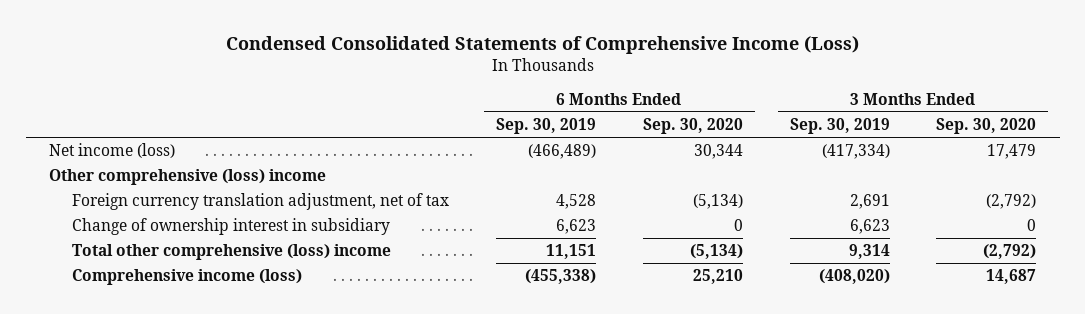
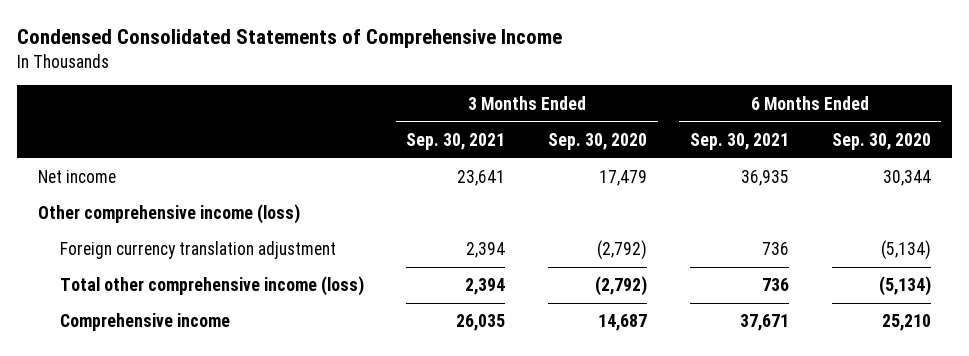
[225,36,859,55] Condensed Consolidated Statements of Comprehensive Income (Loss) -> [16,28,562,48] Condensed Consolidated Statements of Comprehensive Income
[496,118,597,135] Sep. 30, 2019 -> none
[789,118,890,135] Sep. 30, 2019 -> none
none -> [406,132,506,150] Sep. 30, 2021
none -> [689,132,789,150] Sep. 30, 2021
[72,218,391,236] Change of ownership interest in subsidiary -> none
[49,143,176,159] Net income (loss) -> [37,170,116,184] Net income
[49,169,327,186] Other comprehensive (loss) income -> [37,204,300,225] Other comprehensive income (loss)
[72,193,450,211] Foreign currency translation adjustment, net of tax -> [59,241,336,260] Foreign currency translation adjustment
[72,244,392,261] Total other comprehensive (loss) income -> [59,276,364,297] Total other comprehensive income (loss)
[72,269,303,286] Comprehensive income (loss) -> [59,313,230,332] Comprehensive income

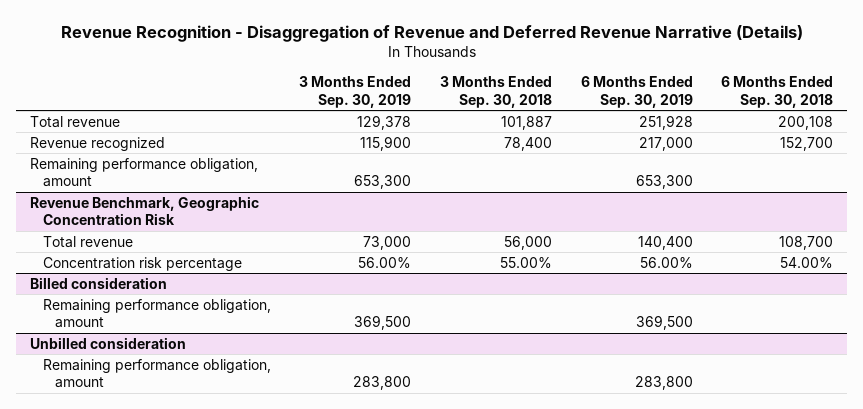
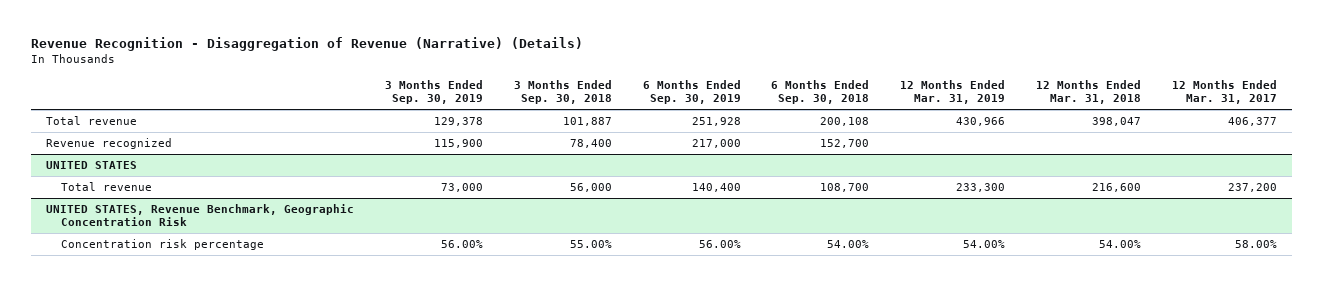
[60,25,803,43] Revenue Recognition - Disaggregation of Revenue and Deferred Revenue Narrative (Details) -> [30,37,583,52] Revenue Recognition - Disaggregation of Revenue (Narrative) (Details)
none -> [900,80,1006,105] 12 Months Ended Mar. 31, 2019
none -> [1036,80,1142,105] 12 Months Ended Mar. 31, 2018
none -> [1171,80,1277,105] 12 Months Ended Mar. 31, 2017
[30,157,259,188] Remaining performance obligation, amount -> none
[30,195,260,226] Revenue Benchmark, Geographic Concentration Risk -> none
none -> [46,161,138,170] UNITED STATES
none -> [46,204,355,227] UNITED STATES, Revenue Benchmark, Geographic Concentration Risk
[30,276,168,289] Billed consideration -> none
[42,298,271,329] Remaining performance obligation, amount -> none
[30,336,187,349] Unbilled consideration -> none
[42,358,271,389] Remaining performance obligation, amount -> none

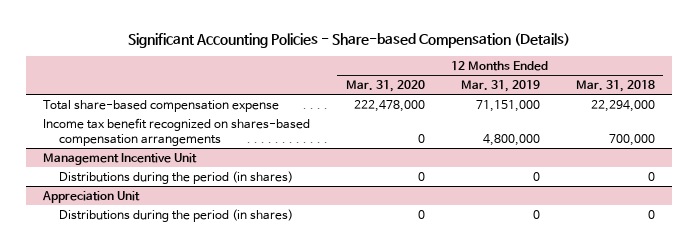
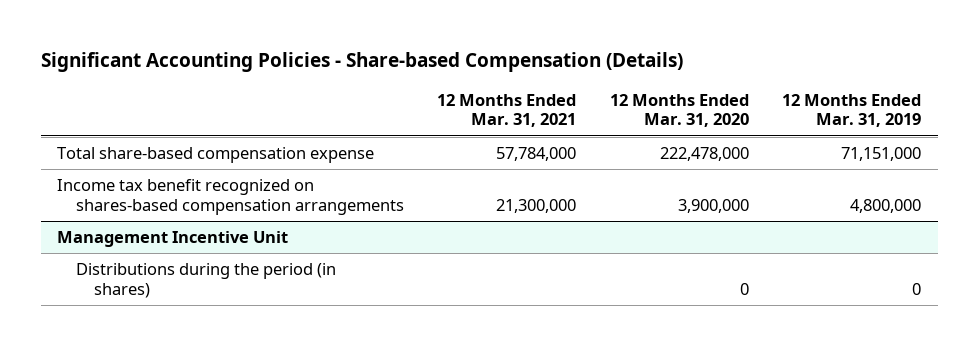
[575,79,655,92] Mar. 31, 2018 -> none
none -> [437,93,577,128] 12 Months Ended Mar. 31, 2021
[418,133,426,143] 0 -> [677,199,749,214] 3,900,000
[42,190,141,203] Appreciation Unit -> none
[59,208,294,222] Distributions during the period (in shares) -> none

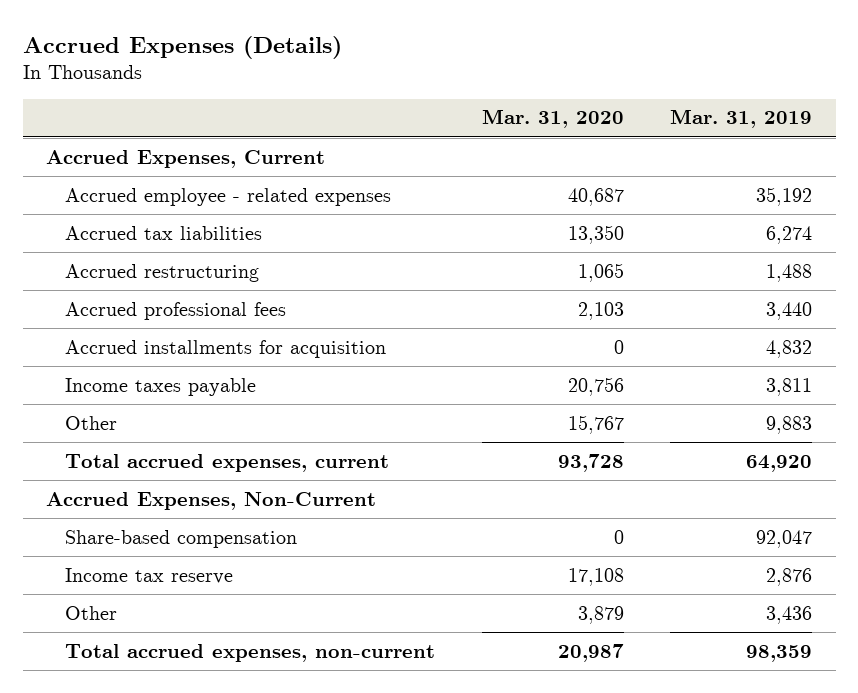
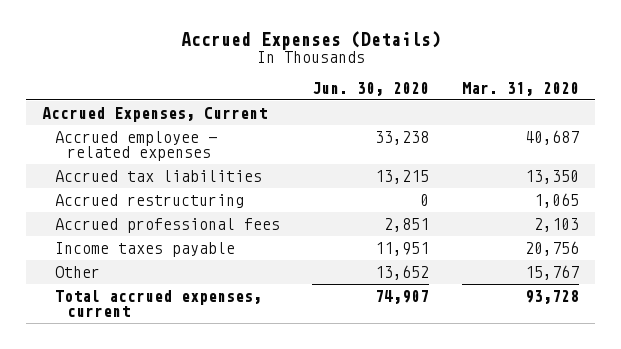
[670,109,813,129] Mar. 31, 2019 -> none
none -> [312,81,430,96] Jun. 30, 2020
[65,339,387,358] Accrued installments for acquisition -> none
[45,491,376,510] Accrued Expenses, Non-Current -> none
[65,529,298,548] Share-based compensation -> none
[65,567,234,584] Income tax reserve -> none
[65,605,118,620] Other -> none
[65,643,436,662] Total accrued expenses, non-current -> none

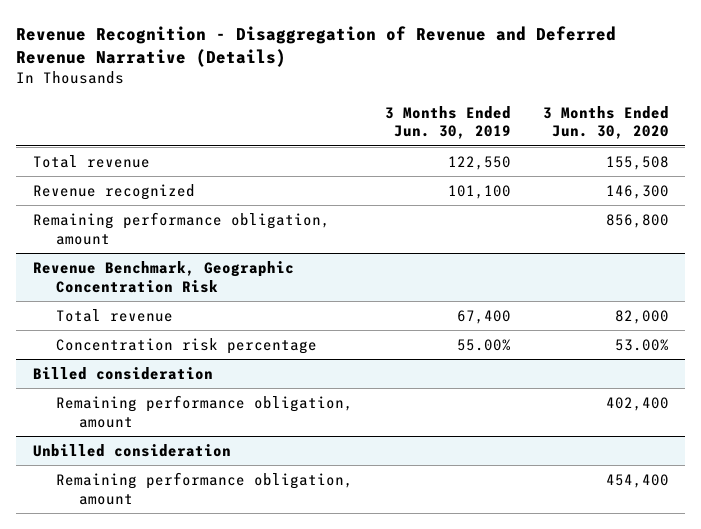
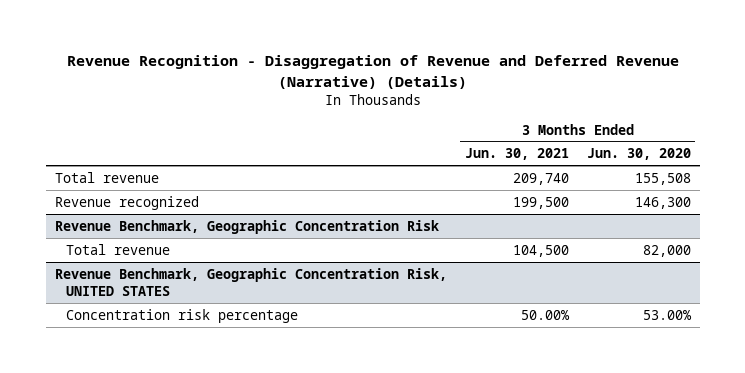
[16,25,617,67] Revenue Recognition - Disaggregation of Revenue and Deferred Revenue Narrative (Details) -> [66,55,679,89] Revenue Recognition - Disaggregation of Revenue and Deferred Revenue (Narrative) (Details)
[384,105,511,140] 3 Months Ended Jun. 30, 2019 -> none
none -> [464,148,569,161] Jun. 30, 2021
[32,211,330,245] Remaining performance obligation, amount -> none
none -> [54,267,447,296] Revenue Benchmark, Geographic Concentration Risk, UNITED STATES
[32,366,213,380] Billed consideration -> none
[55,394,353,428] Remaining performance obligation, amount -> none
[32,443,231,457] Unbilled consideration -> none
[55,471,353,505] Remaining performance obligation, amount -> none

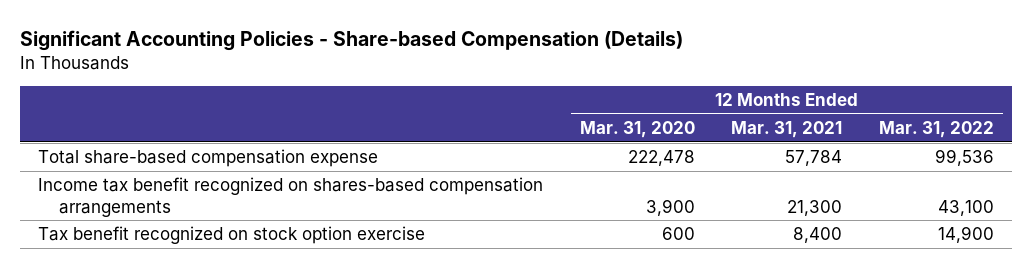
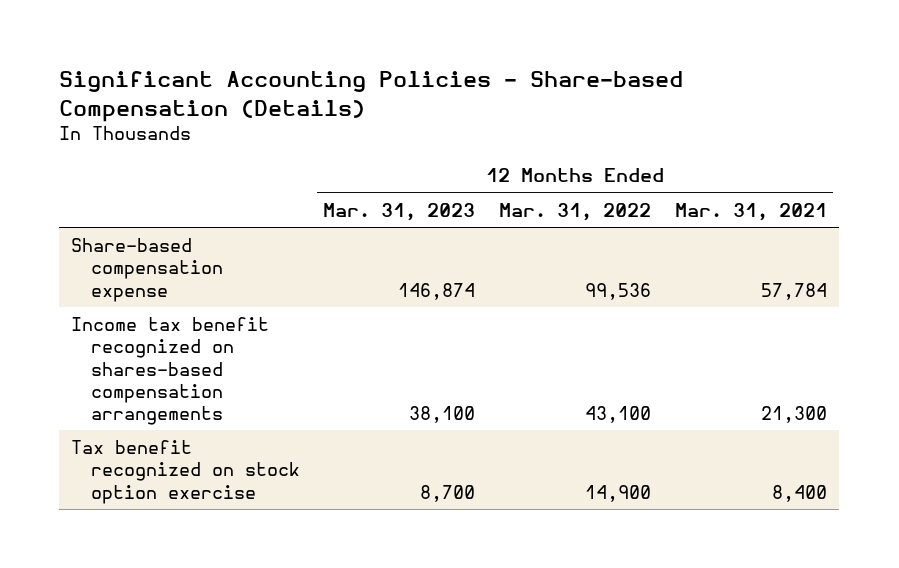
[579,121,695,139] Mar. 31, 2020 -> none
none -> [323,202,476,221] Mar. 31, 2023
[38,149,379,168] Total share-based compensation expense -> [71,238,223,302] Share-based compensation expense

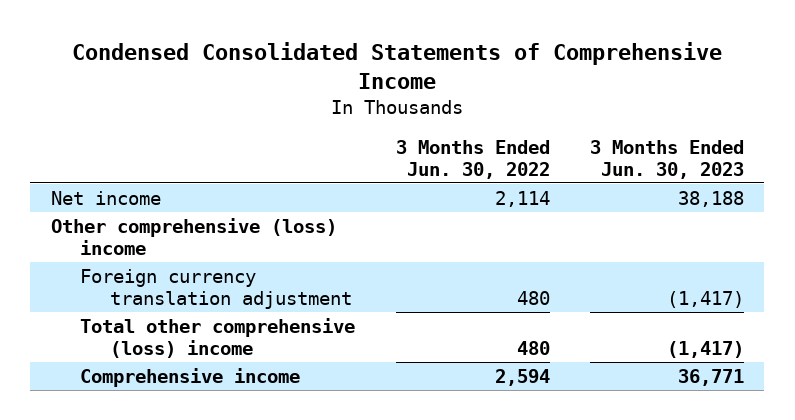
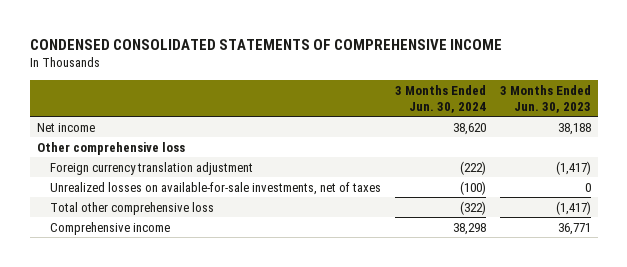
[72,41,723,89] Condensed Consolidated Statements of Comprehensive Income -> [29,38,502,50] CONDENSED CONSOLIDATED STATEMENTS OF COMPREHENSIVE INCOME
[395,139,550,179] 3 Months Ended Jun. 30, 2022 -> none
none -> [394,85,486,113] 3 Months Ended Jun. 30, 2024
[50,217,337,255] Other comprehensive (loss) income -> [36,141,185,155] Other comprehensive loss
none -> [49,181,381,195] Unrealized losses on available-for-sale investments, net of taxes
[80,317,356,358] Total other comprehensive (loss) income -> [49,201,214,215] Total other comprehensive loss

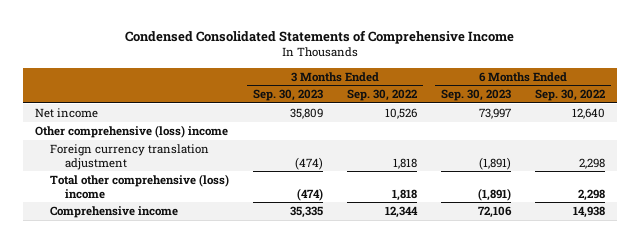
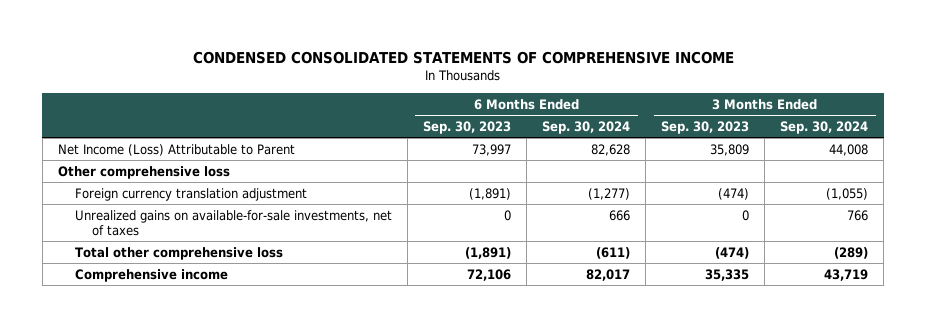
[124,29,514,44] Condensed Consolidated Statements of Comprehensive Income -> [193,50,735,64] CONDENSED CONSOLIDATED STATEMENTS OF COMPREHENSIVE INCOME
[346,89,417,102] Sep. 30, 2022 -> none
[534,89,605,102] Sep. 30, 2022 -> none
none -> [542,121,631,135] Sep. 30, 2024
none -> [780,121,869,135] Sep. 30, 2024
[34,107,98,118] Net income -> [58,143,296,156] Net Income (Loss) Attributable to Parent
[34,124,228,138] Other comprehensive (loss) income -> [58,165,231,179] Other comprehensive loss
none -> [75,209,393,236] Unrealized gains on available-for-sale investments, net of taxes
[50,173,230,199] Total other comprehensive (loss) income -> [75,246,284,260] Total other comprehensive loss

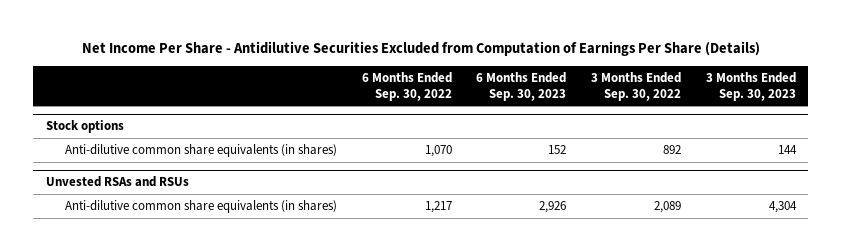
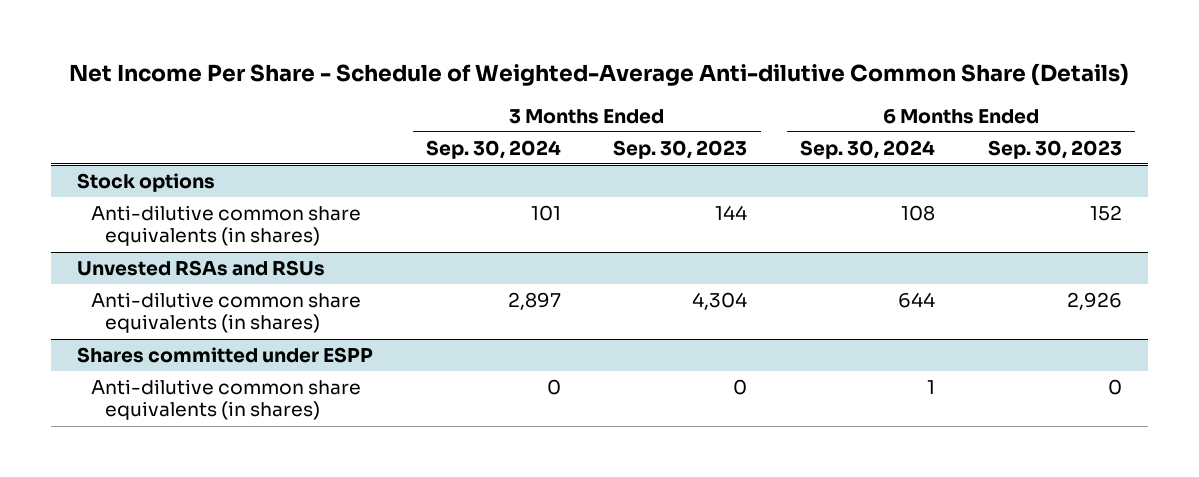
[81,41,760,57] Net Income Per Share - Antidilutive Securities Excluded from Computation of Earnings Per Share (Details) -> [69,62,1130,86] Net Income Per Share - Schedule of Weighted-Average Anti-dilutive Common Share (Details)
[361,71,452,101] 6 Months Ended Sep. 30, 2022 -> none
[590,71,681,101] 3 Months Ended Sep. 30, 2022 -> none
none -> [425,139,561,159] Sep. 30, 2024
none -> [800,139,936,159] Sep. 30, 2024
none -> [77,346,374,363] Shares committed under ESPP
none -> [91,378,362,421] Anti-dilutive common share equivalents (in shares)

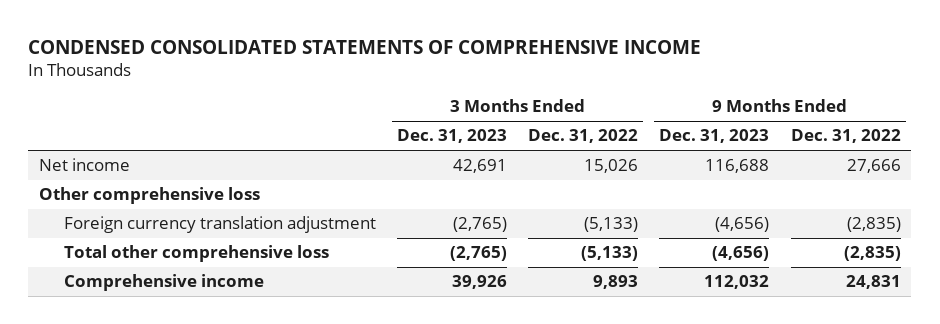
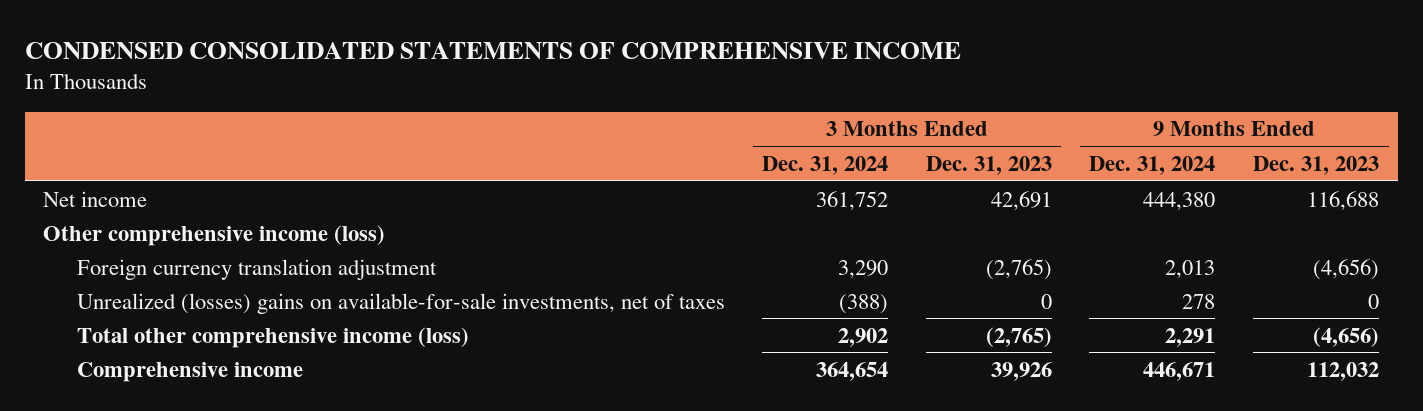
[528,129,639,144] Dec. 31, 2022 -> none
[790,129,901,144] Dec. 31, 2022 -> none
none -> [762,155,889,175] Dec. 31, 2024
none -> [1089,155,1216,175] Dec. 31, 2024
[39,187,261,205] Other comprehensive loss -> [43,224,386,246] Other comprehensive income (loss)
none -> [76,292,725,314] Unrealized (losses) gains on available-for-sale investments, net of taxes
[63,245,329,263] Total other comprehensive loss -> [76,326,469,348] Total other comprehensive income (loss)

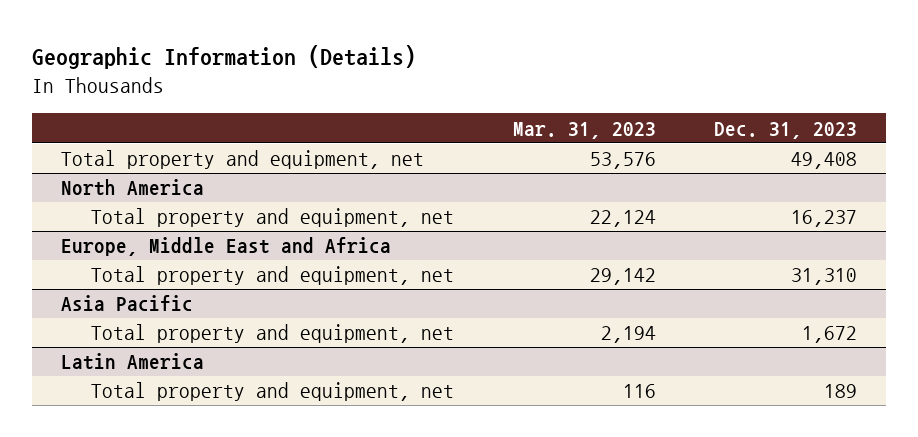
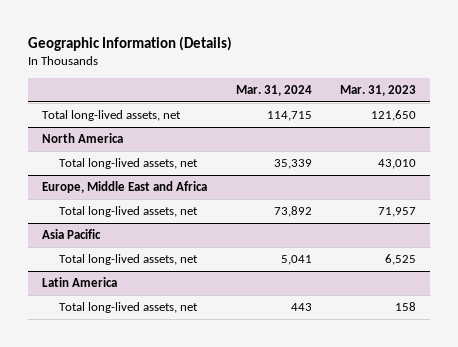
[713,121,857,139] Dec. 31, 2023 -> none
none -> [235,85,312,97] Mar. 31, 2024
[61,150,425,170] Total property and equipment, net -> none
none -> [42,109,182,121] Total long-lived assets, net
[91,208,455,228] Total property and equipment, net -> none
none -> [59,157,199,169] Total long-lived assets, net
[91,266,455,286] Total property and equipment, net -> none
none -> [59,205,199,217] Total long-lived assets, net
[91,324,455,344] Total property and equipment, net -> none
none -> [59,253,199,265] Total long-lived assets, net
[91,382,455,402] Total property and equipment, net -> none
none -> [59,301,199,313] Total long-lived assets, net

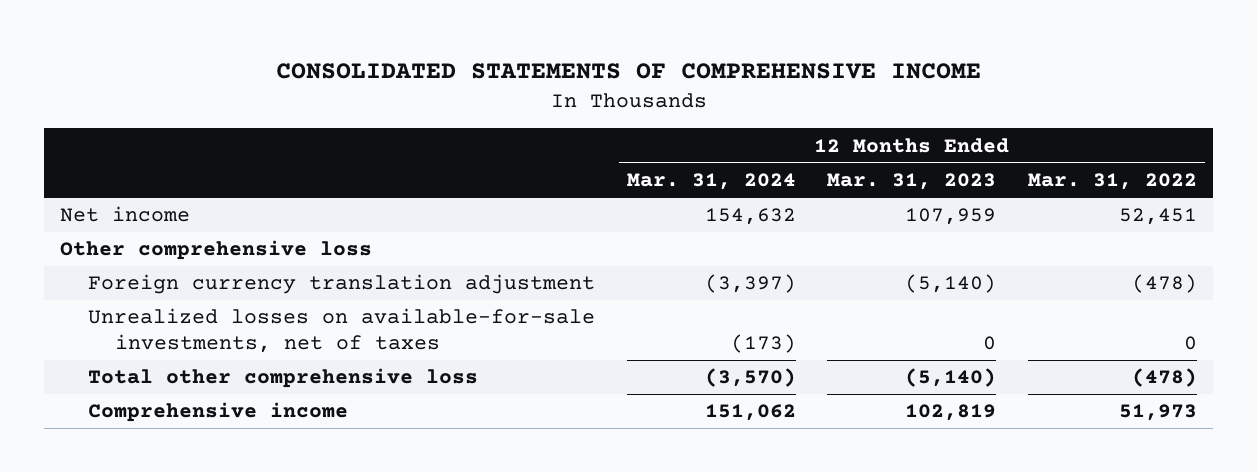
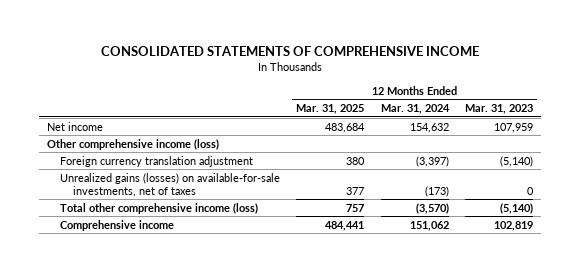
[1028,173,1198,191] Mar. 31, 2022 -> none
none -> [296,104,365,115] Mar. 31, 2025
[60,240,373,261] Other comprehensive loss -> [47,138,220,150] Other comprehensive income (loss)
[87,308,595,354] Unrealized losses on available-for-sale investments, net of taxes -> [59,172,280,197] Unrealized gains (losses) on available-for-sale investments, net of taxes
[87,368,478,389] Total other comprehensive loss -> [59,202,258,214] Total other comprehensive income (loss)

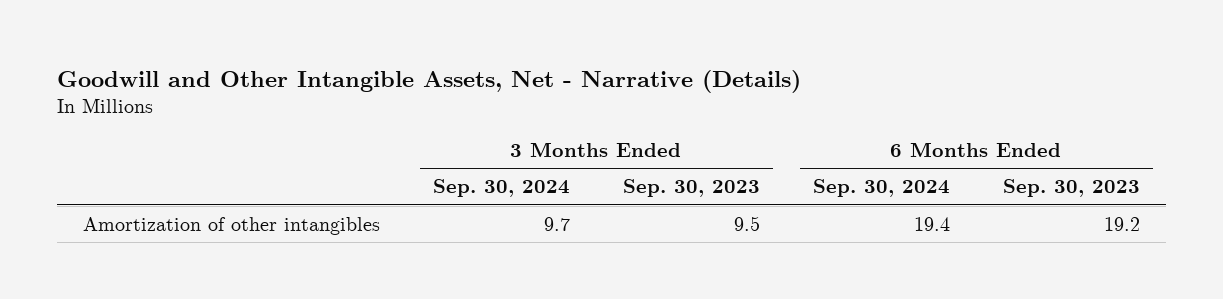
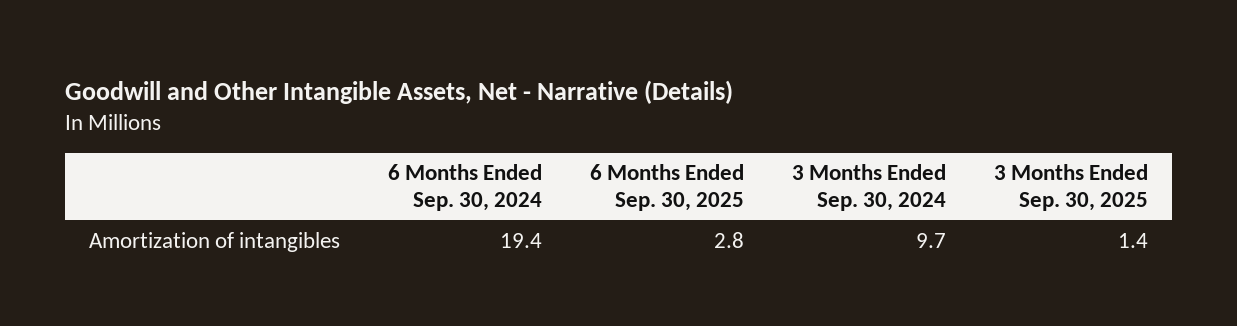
[622,179,760,198] Sep. 30, 2023 -> none
[1002,179,1140,198] Sep. 30, 2023 -> none
none -> [589,164,744,211] 6 Months Ended Sep. 30, 2025
none -> [993,164,1148,211] 3 Months Ended Sep. 30, 2025
[83,216,381,235] Amortization of other intangibles -> [89,232,341,253] Amortization of intangibles

